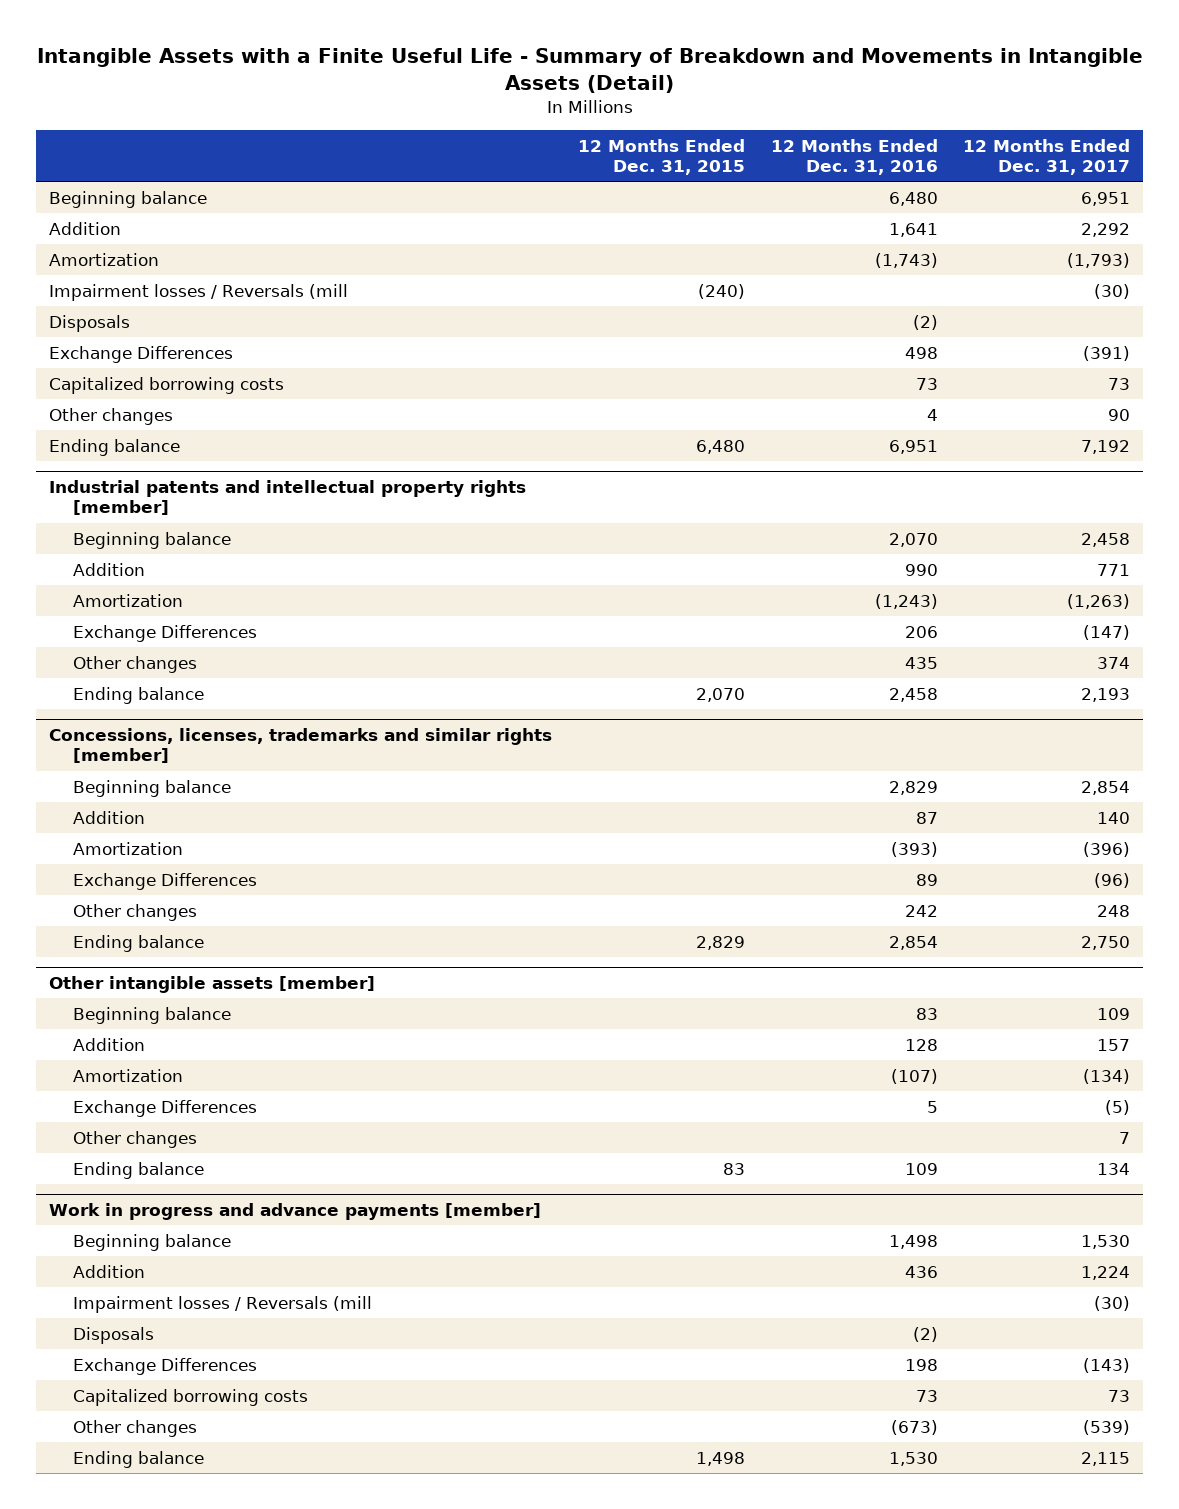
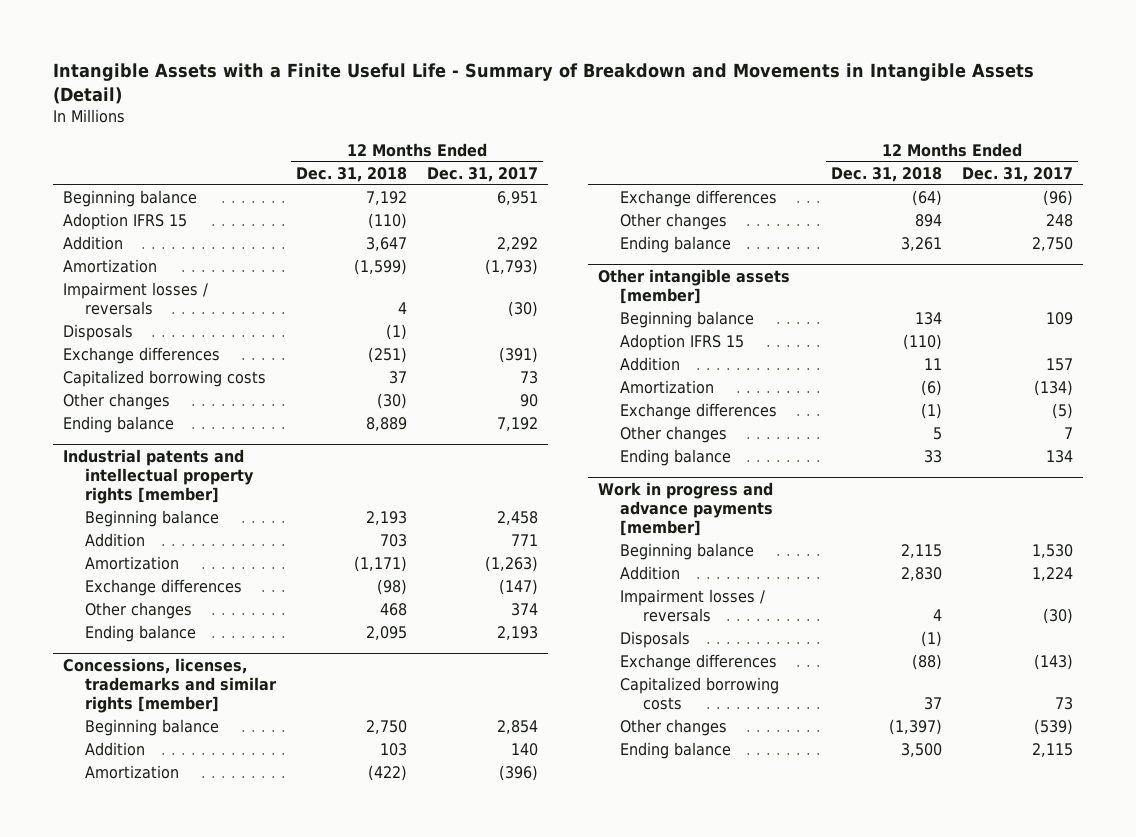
[577,138,745,175] 12 Months Ended Dec. 31, 2015 -> none
[770,138,938,175] 12 Months Ended Dec. 31, 2016 -> none
none -> [296,166,408,182] Dec. 31, 2018
none -> [62,213,187,231] Adoption IFRS 15
[49,283,349,301] Impairment losses / Reversals (mill -> [62,282,208,316] Impairment losses / reversals
[49,345,234,363] Exchange Differences -> [62,347,220,365] Exchange differences
[73,624,258,642] Exchange Differences -> [85,579,243,597] Exchange differences
[73,872,258,890] Exchange Differences -> [620,190,778,208] Exchange differences
none -> [620,334,745,352] Adoption IFRS 15
[73,1099,258,1117] Exchange Differences -> [620,403,778,421] Exchange differences
[73,1295,373,1313] Impairment losses / Reversals (mill -> [620,589,766,623] Impairment losses / reversals
[73,1357,258,1375] Exchange Differences -> [620,654,778,672] Exchange differences

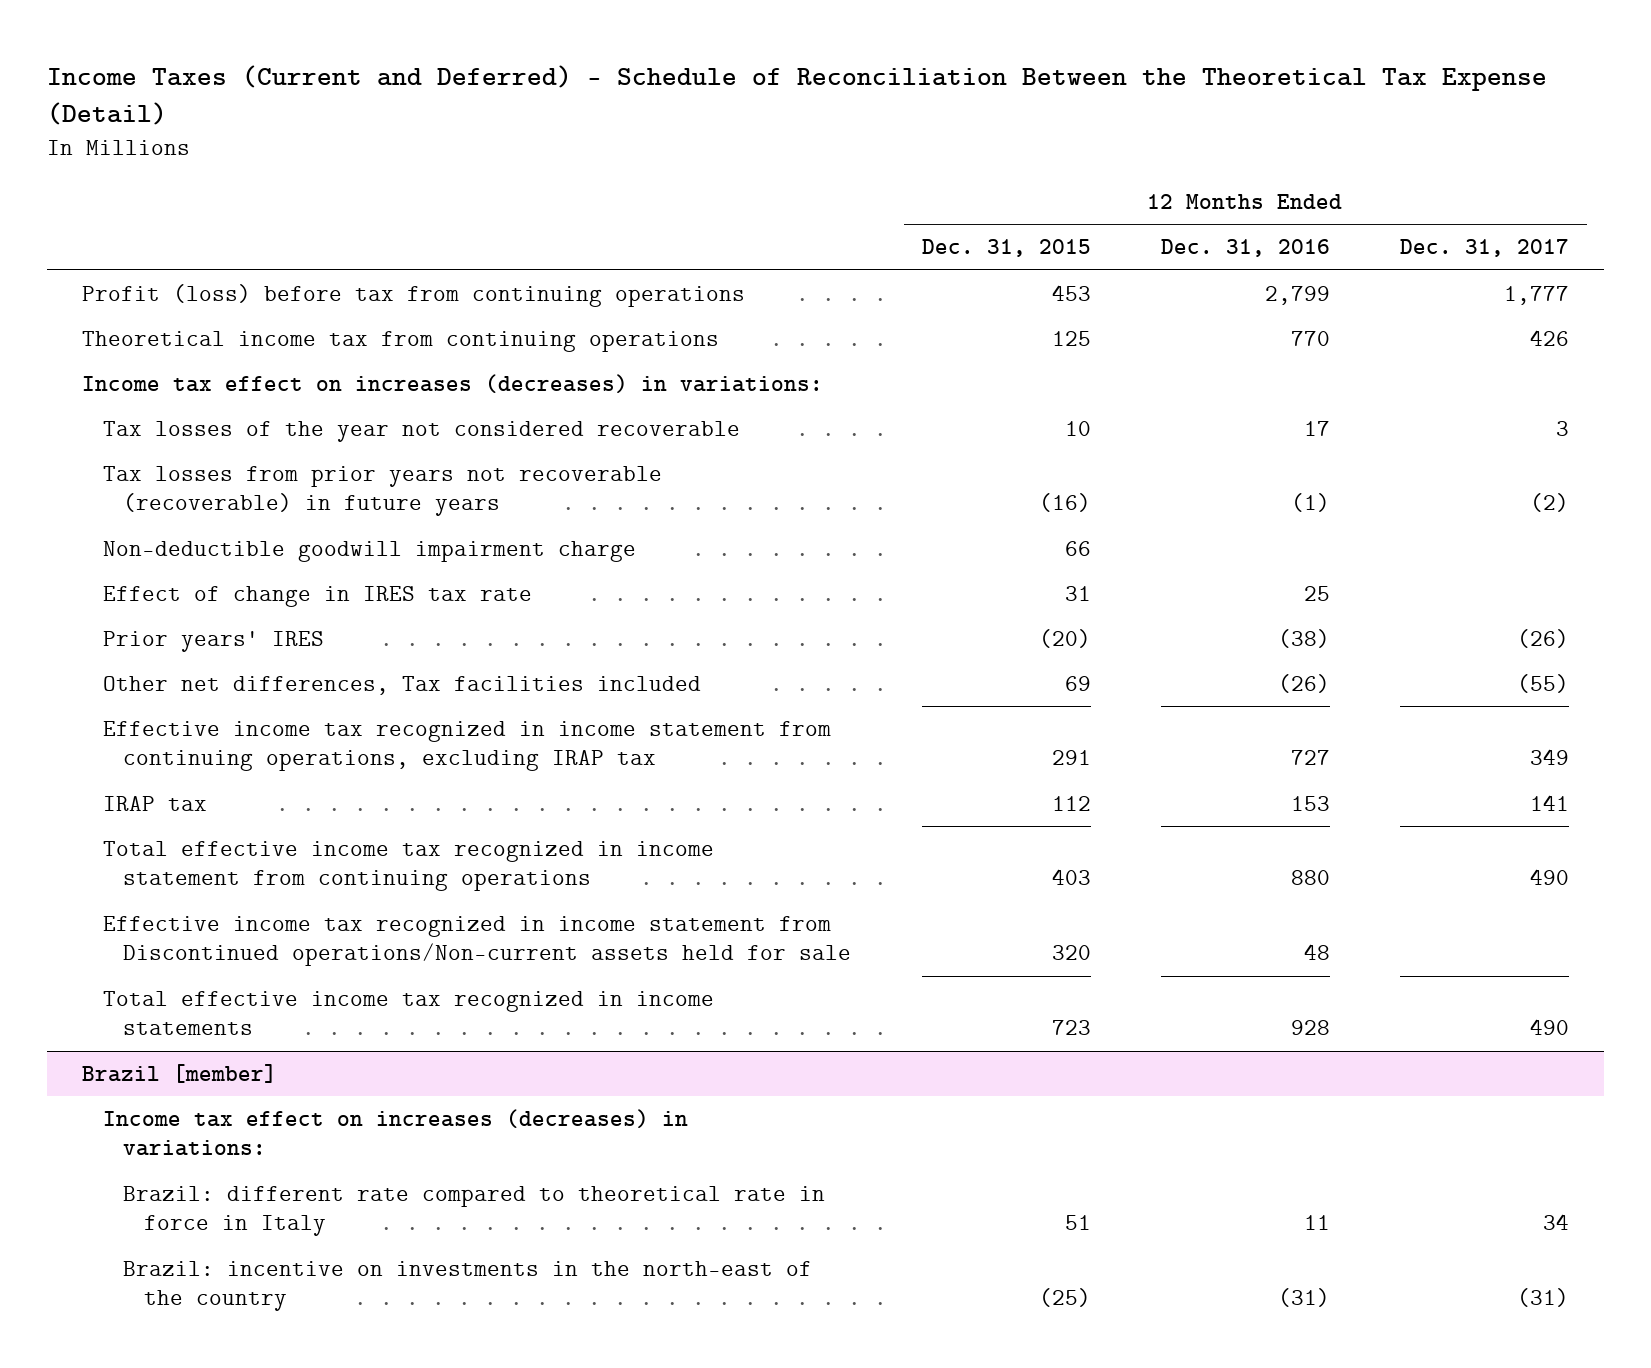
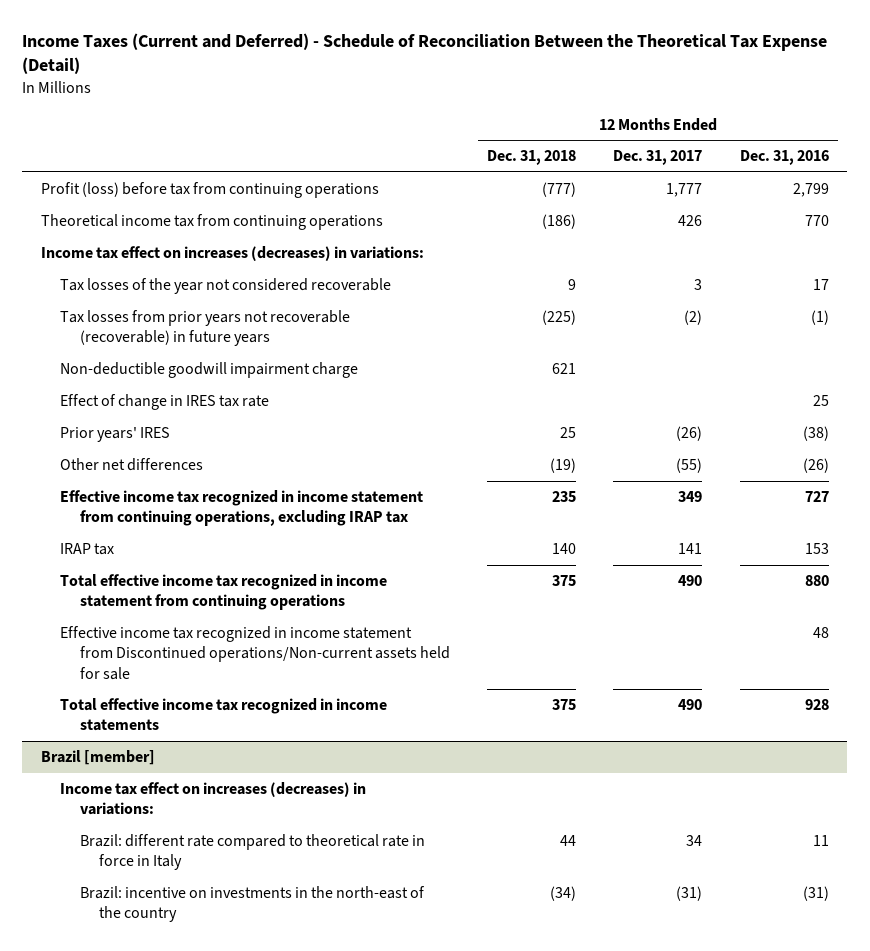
[921,239,1091,258] Dec. 31, 2015 -> none
none -> [486,150,576,166] Dec. 31, 2018
[102,676,701,696] Other net differences, Tax facilities included -> [60,457,204,471] Other net differences

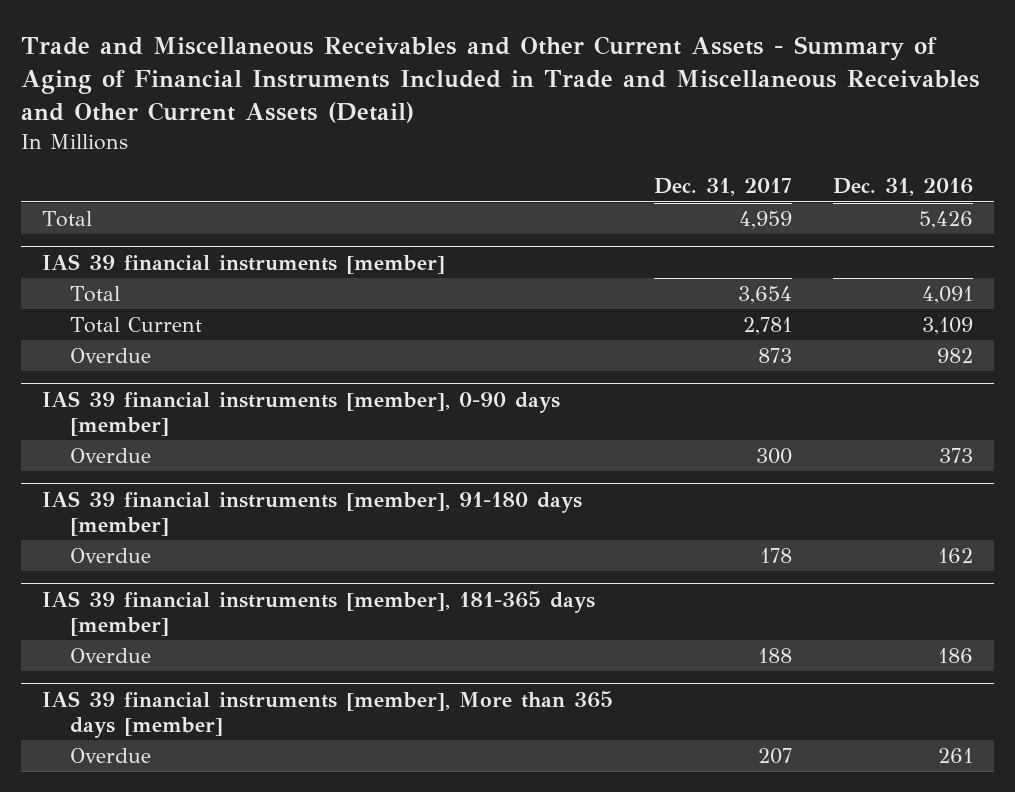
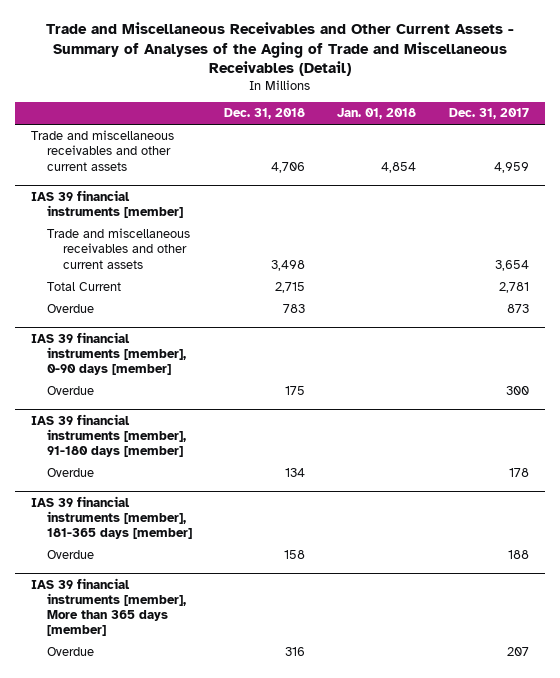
[21,36,981,124] Trade and Miscellaneous Receivables and Other Current Assets - Summary of Aging of Financial Instruments Included in Trade and Miscellaneous Receivables and Other Current Assets (Detail) -> [45,22,514,76] Trade and Miscellaneous Receivables and Other Current Assets - Summary of Analyses of the Aging of Trade and Miscellaneous Receivables (Detail)
[833,178,974,197] Dec. 31, 2016 -> none
none -> [224,108,306,120] Dec. 31, 2018
none -> [337,108,417,120] Jan. 01, 2018
[41,211,92,228] Total -> [31,130,175,171] Trade and miscellaneous receivables and other current assets
[70,286,121,303] Total -> [46,228,190,269] Trade and miscellaneous receivables and other current assets

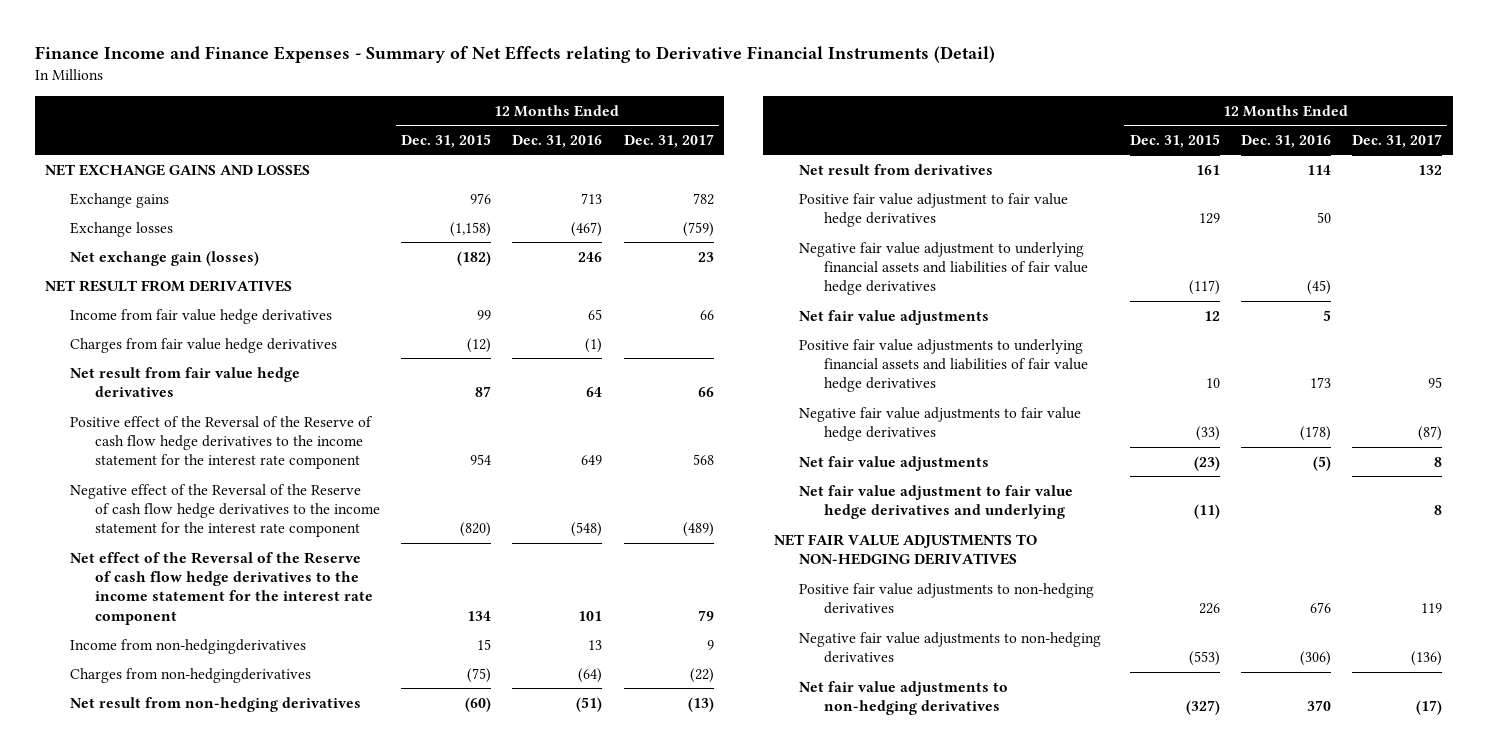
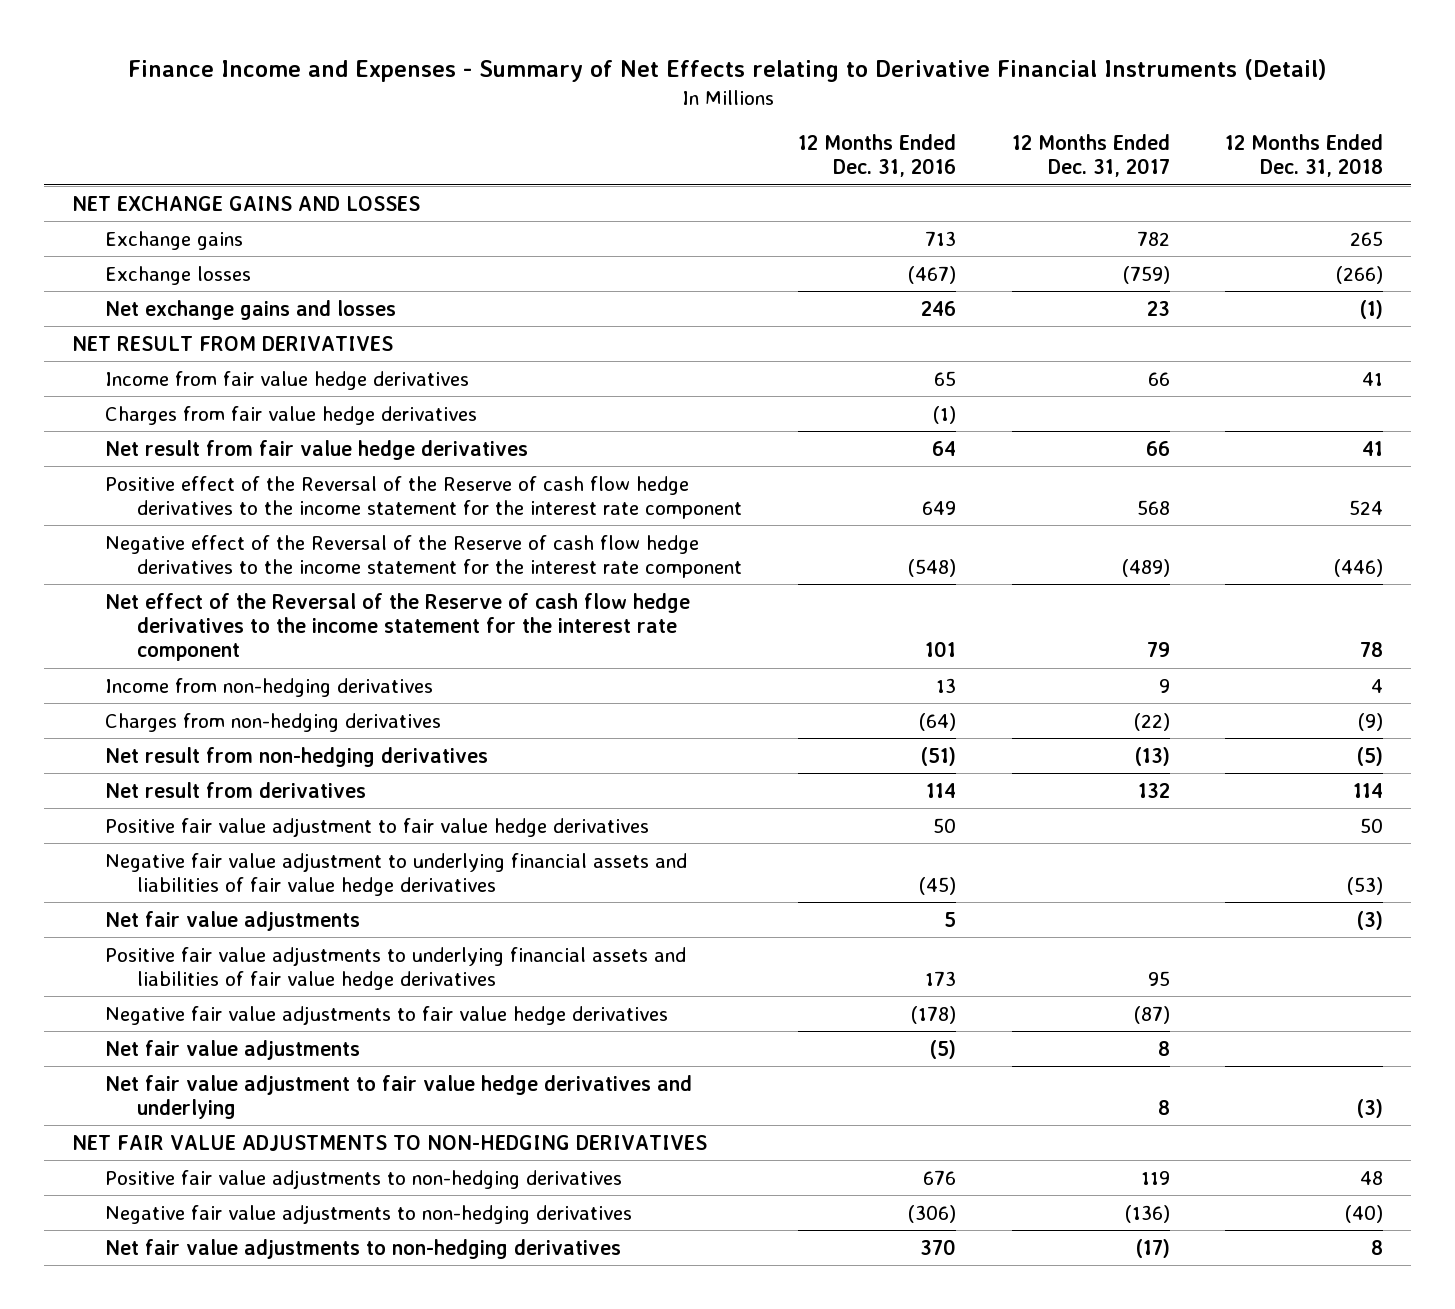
[34,46,995,64] Finance Income and Finance Expenses - Summary of Net Effects relating to Derivative Financial Instruments (Detail) -> [127,58,1327,82] Finance Income and Expenses - Summary of Net Effects relating to Derivative Financial Instruments (Detail)
[401,133,492,148] Dec. 31, 2015 -> none
none -> [1225,134,1384,178] 12 Months Ended Dec. 31, 2018
[70,250,260,266] Net exchange gain (losses) -> [104,299,396,320] Net exchange gains and losses
[70,638,307,654] Income from non-hedgingderivatives -> [104,677,433,697] Income from non-hedging derivatives
[70,667,312,683] Charges from non-hedgingderivatives -> [104,712,441,732] Charges from non-hedging derivatives

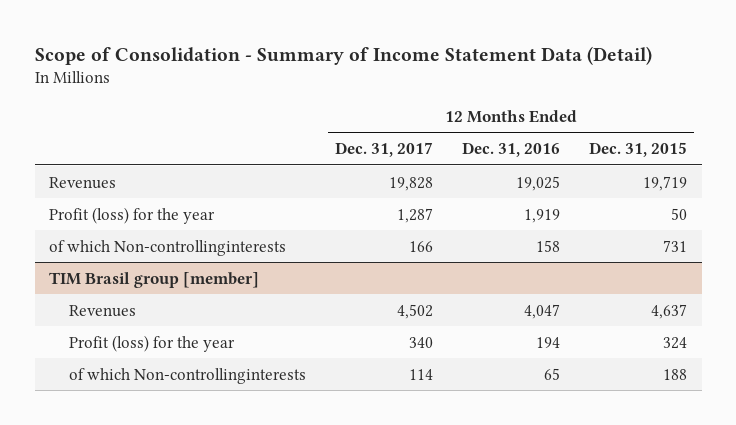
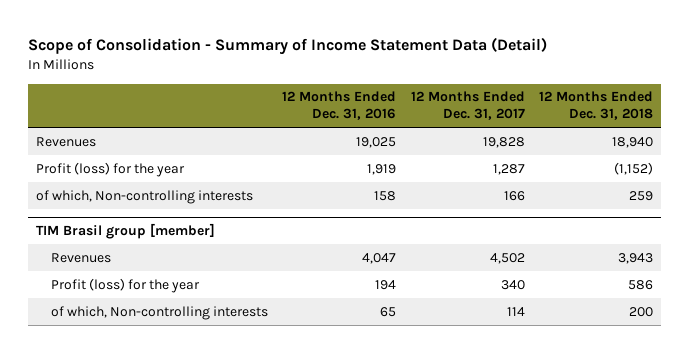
[589,142,688,158] Dec. 31, 2015 -> none
none -> [539,91,654,121] 12 Months Ended Dec. 31, 2018
[49,239,287,256] of which Non-controllinginterests -> [35,189,253,204] of which, Non-controlling interests
[69,367,307,384] of which Non-controllinginterests -> [50,305,268,320] of which, Non-controlling interests

